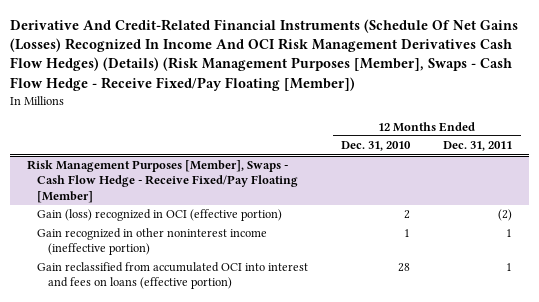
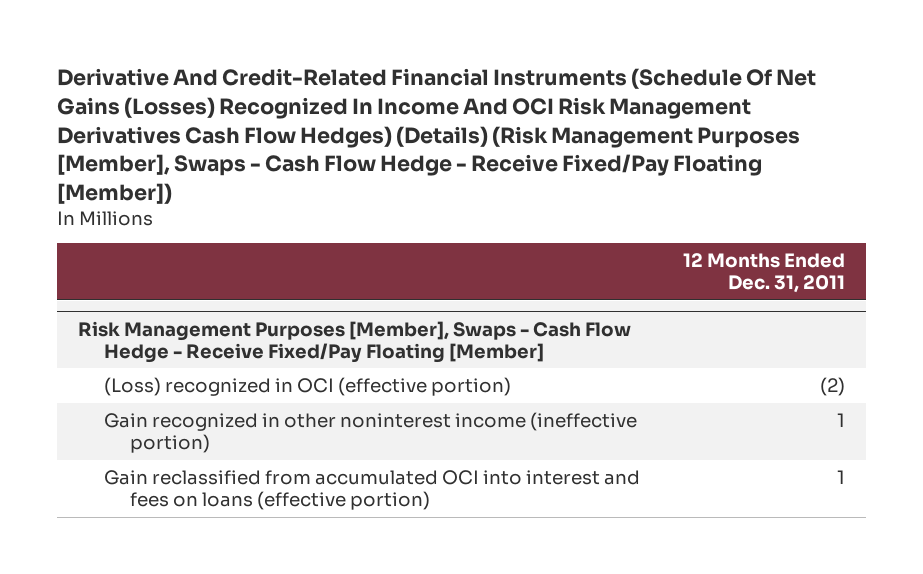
[341,141,412,152] Dec. 31, 2010 -> none
[37,209,283,222] Gain (loss) recognized in OCI (effective portion) -> [103,377,511,397] (Loss) recognized in OCI (effective portion)

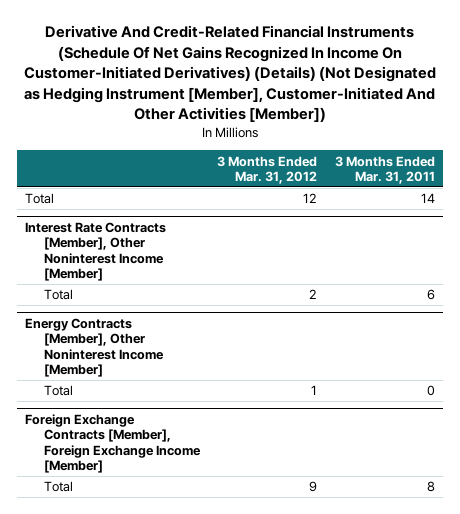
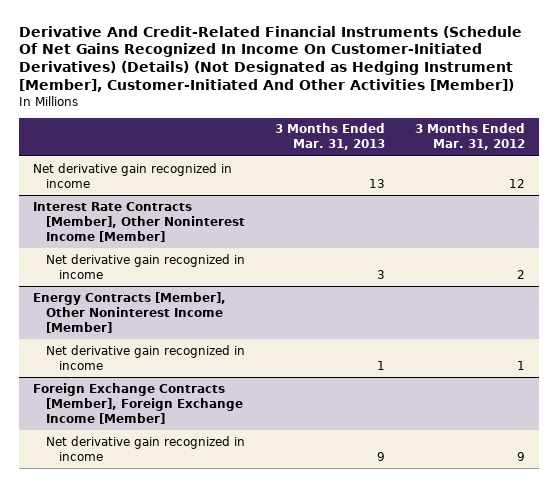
[334,155,435,184] 3 Months Ended Mar. 31, 2011 -> none
none -> [274,123,385,151] 3 Months Ended Mar. 31, 2013
[25,193,55,205] Total -> [33,162,233,188] Net derivative gain recognized in income
[43,289,73,301] Total -> [46,253,246,279] Net derivative gain recognized in income
[43,385,73,397] Total -> [46,344,246,370] Net derivative gain recognized in income
[43,481,73,493] Total -> [46,435,246,461] Net derivative gain recognized in income

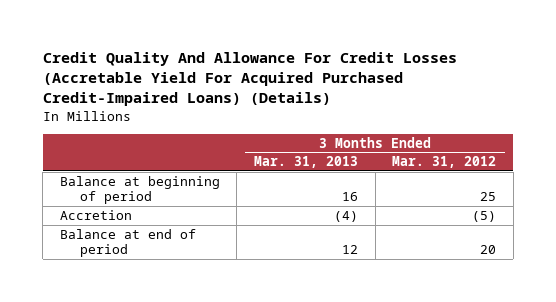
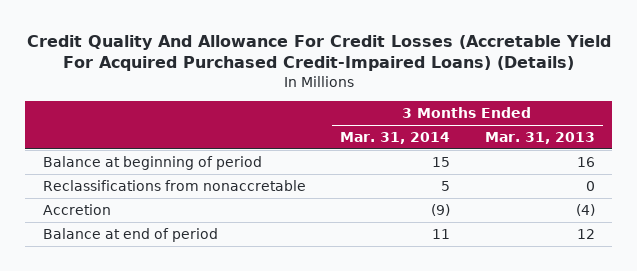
[392,156,497,169] Mar. 31, 2012 -> none
none -> [340,132,451,145] Mar. 31, 2014
none -> [42,179,306,191] Reclassifications from nonaccretable

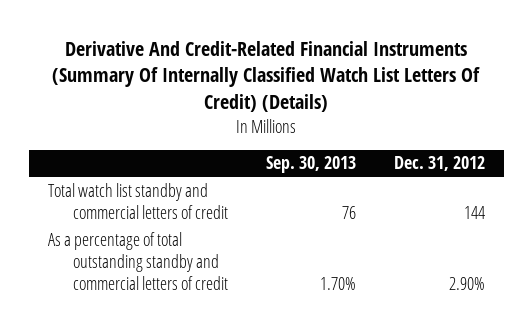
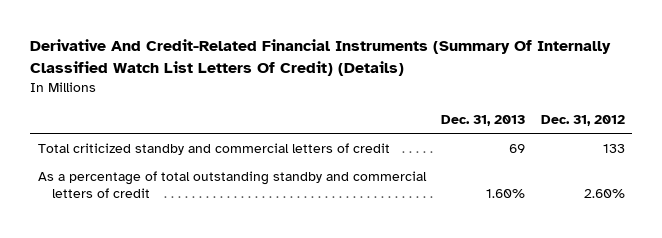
[266,156,357,174] Sep. 30, 2013 -> none
none -> [441,115,526,127] Dec. 31, 2013
[47,183,229,220] Total watch list standby and commercial letters of credit -> [37,142,390,155] Total criticized standby and commercial letters of credit
[463,206,485,220] 144 -> [602,143,625,153] 133
[448,277,485,291] 2.90% -> [583,189,625,199] 2.60%

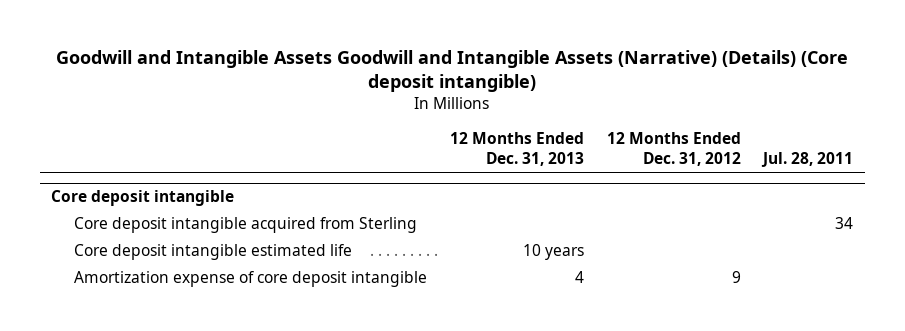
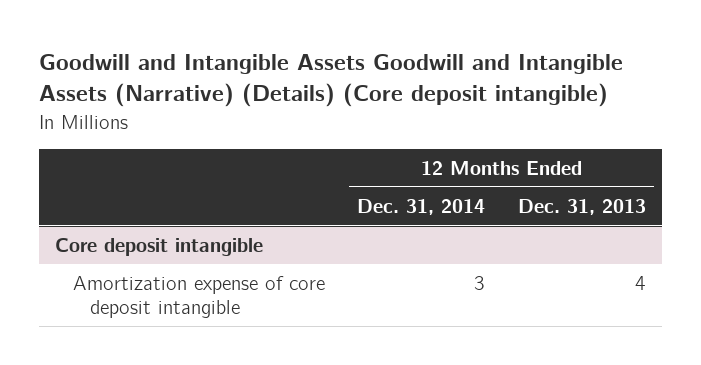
[606,132,741,167] 12 Months Ended Dec. 31, 2012 -> none
[761,152,854,168] Jul. 28, 2011 -> none
none -> [357,198,486,215] Dec. 31, 2014
[73,217,417,234] Core deposit intangible acquired from Sterling -> none
[73,244,352,261] Core deposit intangible estimated life -> none

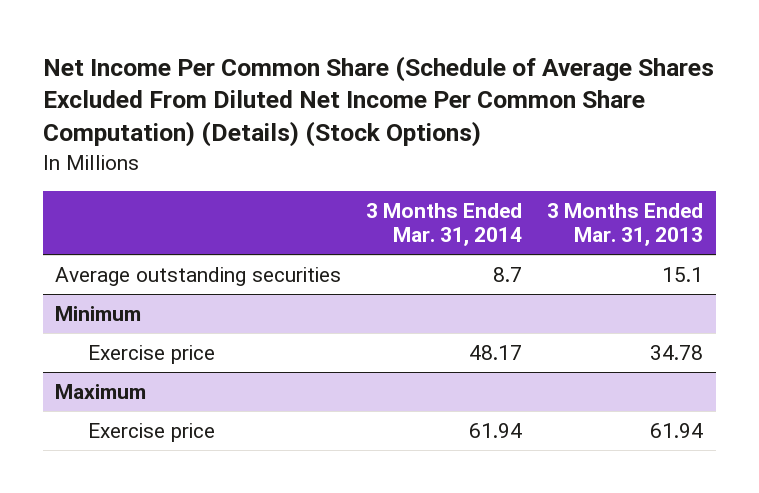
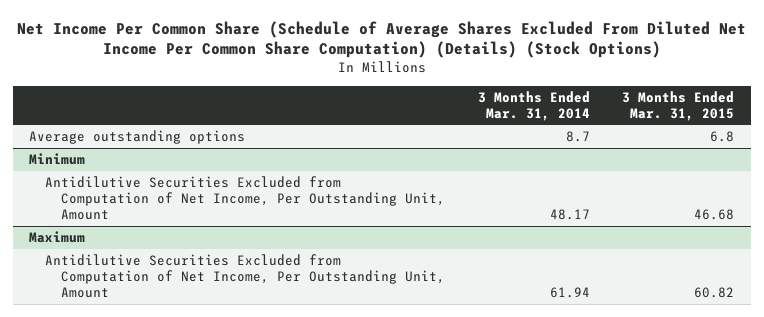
[547,202,704,247] 3 Months Ended Mar. 31, 2013 -> none
none -> [622,90,735,121] 3 Months Ended Mar. 31, 2015
[55,266,342,286] Average outstanding securities -> [29,130,246,145] Average outstanding options
[87,344,215,364] Exercise price -> [45,176,446,220] Antidilutive Securities Excluded from Computation of Net Income, Per Outstanding Unit, Amount
[87,422,215,442] Exercise price -> [45,254,446,298] Antidilutive Securities Excluded from Computation of Net Income, Per Outstanding Unit, Amount

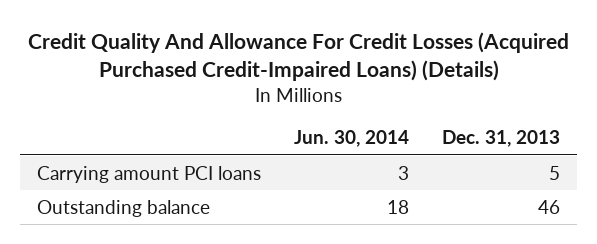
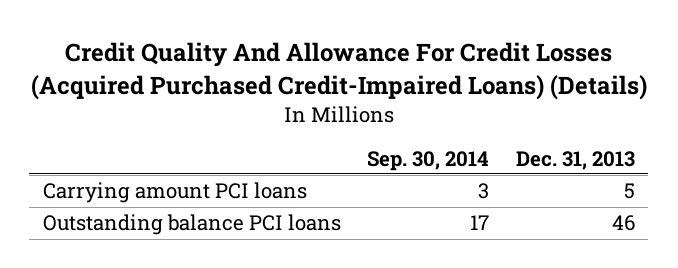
[294,130,410,148] Jun. 30, 2014 -> none
none -> [367,150,490,171] Sep. 30, 2014
[36,199,210,217] Outstanding balance -> [42,214,341,236] Outstanding balance PCI loans

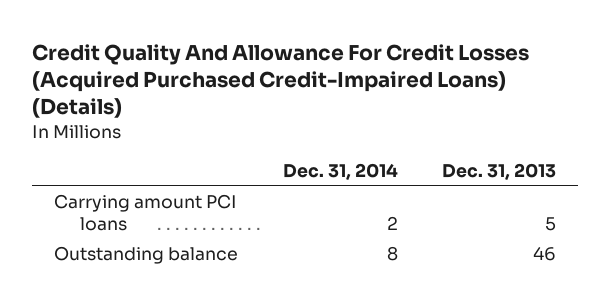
[367,150,490,171] Sep. 30, 2014 -> none
none -> [282,163,398,181] Dec. 31, 2014
[42,214,341,236] Outstanding balance PCI loans -> [54,246,239,265] Outstanding balance

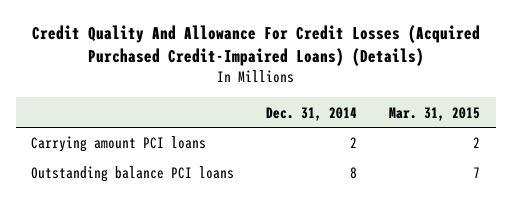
[441,163,556,181] Dec. 31, 2013 -> none
none -> [388,106,480,121] Mar. 31, 2015
[54,246,239,265] Outstanding balance -> [31,166,235,183] Outstanding balance PCI loans

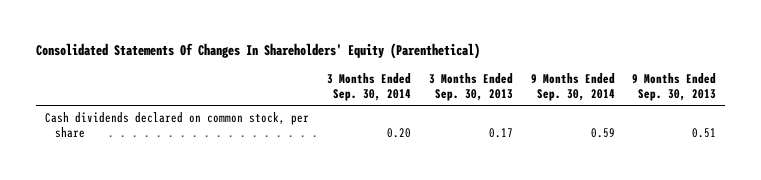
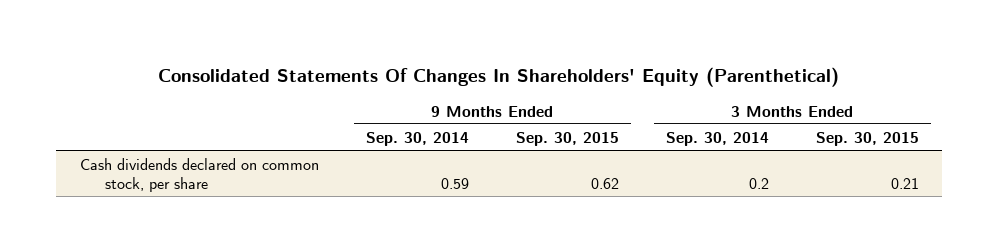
[428,73,513,101] 3 Months Ended Sep. 30, 2013 -> none
[632,73,717,101] 9 Months Ended Sep. 30, 2013 -> none
none -> [515,131,619,146] Sep. 30, 2015
none -> [815,131,919,146] Sep. 30, 2015
[386,127,411,138] 0.20 -> [748,177,769,189] 0.2

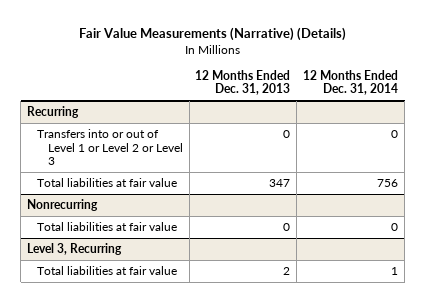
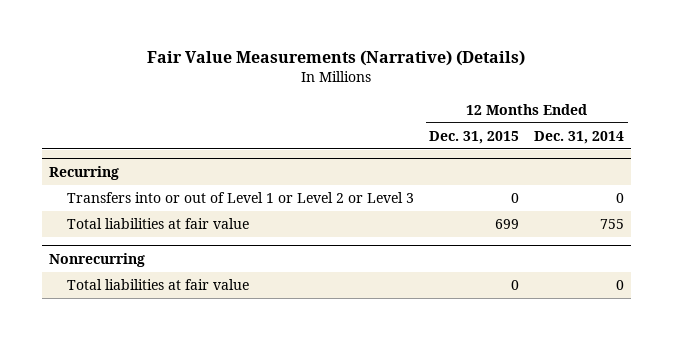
[195,69,291,96] 12 Months Ended Dec. 31, 2013 -> none
none -> [429,130,520,144] Dec. 31, 2015
[377,179,399,188] 756 -> [600,219,625,230] 755
[27,243,123,256] Level 3, Recurring -> none
[37,266,178,276] Total liabilities at fair value -> none

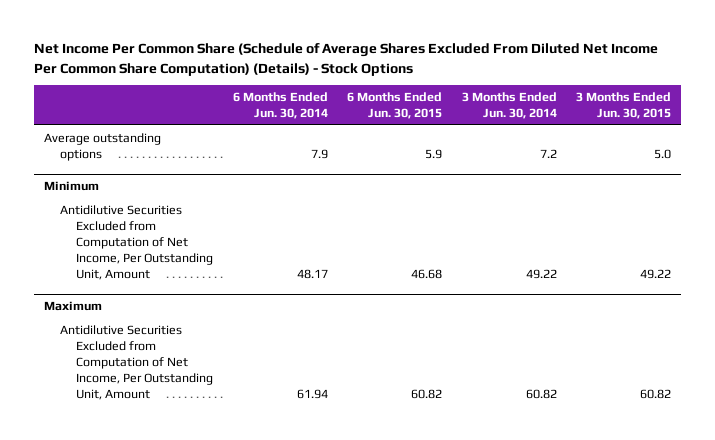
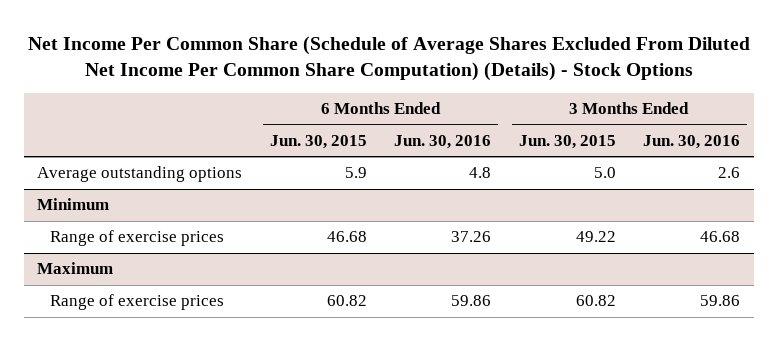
[232,91,328,119] 6 Months Ended Jun. 30, 2014 -> none
[461,91,557,119] 3 Months Ended Jun. 30, 2014 -> none
none -> [394,134,492,149] Jun. 30, 2016
none -> [643,134,741,149] Jun. 30, 2016
[60,205,214,281] Antidilutive Securities Excluded from Computation of Net Income, Per Outstanding Unit, Amount -> [50,230,225,247] Range of exercise prices
[60,325,214,401] Antidilutive Securities Excluded from Computation of Net Income, Per Outstanding Unit, Amount -> [50,294,225,311] Range of exercise prices

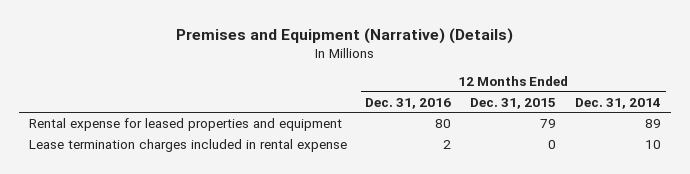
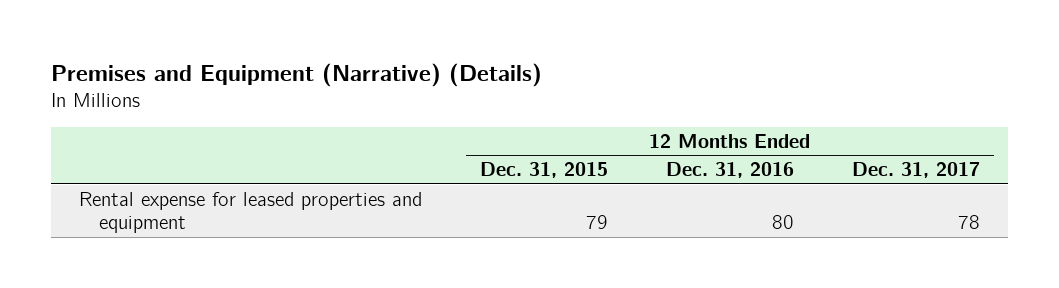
[575,97,662,109] Dec. 31, 2014 -> none
none -> [851,162,980,179] Dec. 31, 2017
[28,139,347,153] Lease termination charges included in rental expense -> none

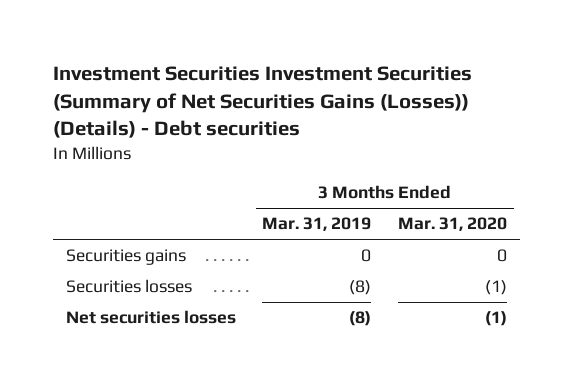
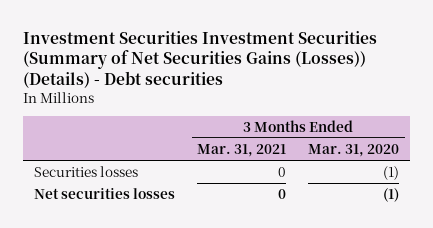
[262,217,372,232] Mar. 31, 2019 -> none
none -> [197,143,287,157] Mar. 31, 2021
[65,249,186,266] Securities gains -> none

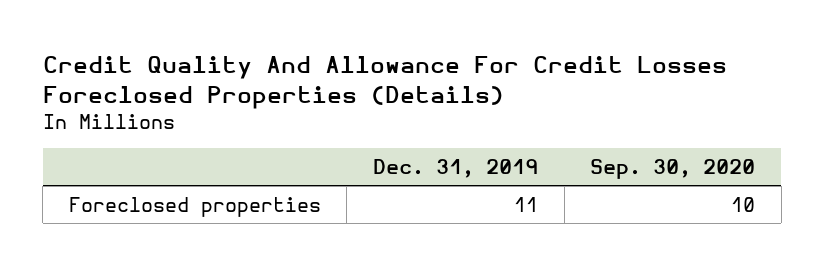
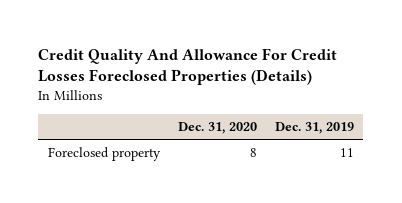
[590,158,756,179] Sep. 30, 2020 -> none
none -> [177,122,257,135] Dec. 31, 2020
[68,196,321,217] Foreclosed properties -> [47,147,161,162] Foreclosed property

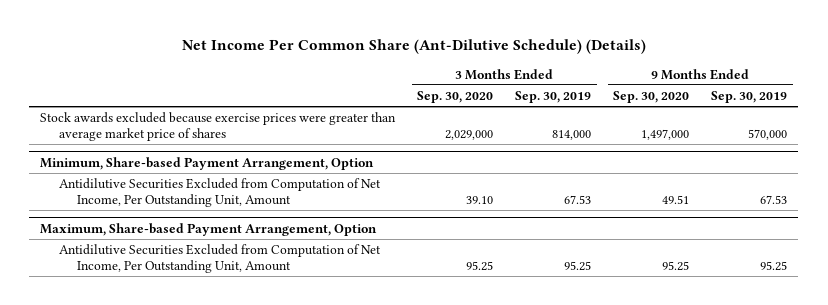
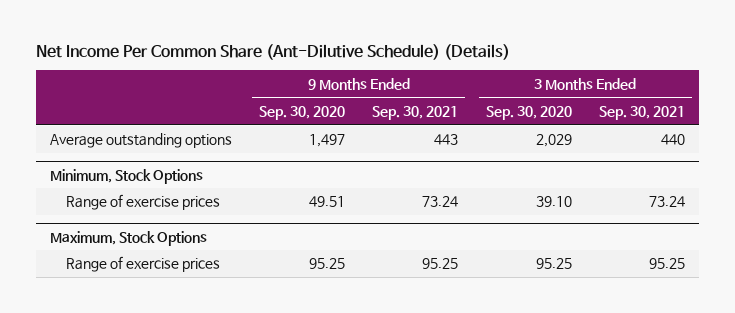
[515,90,592,103] Sep. 30, 2019 -> none
[711,90,788,103] Sep. 30, 2019 -> none
none -> [372,105,459,120] Sep. 30, 2021
none -> [598,105,685,120] Sep. 30, 2021
[40,112,397,141] Stock awards excluded because exercise prices were greater than average market price of shares -> none
[40,157,375,171] Minimum, Share-based Payment Arrangement, Option -> none
[40,223,378,237] Maximum, Share-based Payment Arrangement, Option -> none
none -> [49,133,232,149] Average outstanding options
none -> [49,168,203,184] Minimum, Stock Options
[58,178,381,207] Antidilutive Securities Excluded from Computation of Net Income, Per Outstanding Unit, Amount -> [66,194,221,211] Range of exercise prices
none -> [49,230,207,246] Maximum, Stock Options
[58,244,381,273] Antidilutive Securities Excluded from Computation of Net Income, Per Outstanding Unit, Amount -> [66,256,221,273] Range of exercise prices

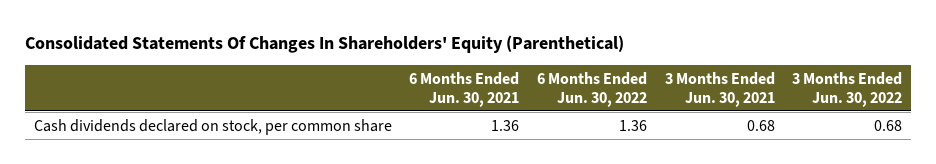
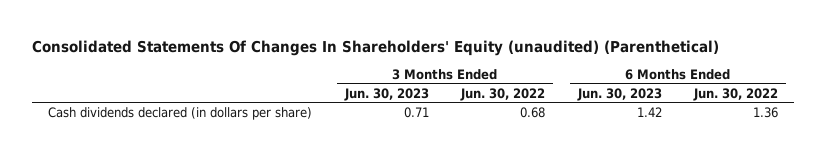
[24,35,624,54] Consolidated Statements Of Changes In Shareholders' Equity (Parenthetical) -> [32,40,720,57] Consolidated Statements Of Changes In Shareholders' Equity (unaudited) (Parenthetical)
[409,71,520,107] 6 Months Ended Jun. 30, 2021 -> none
[664,71,775,107] 3 Months Ended Jun. 30, 2021 -> none
none -> [343,87,429,101] Jun. 30, 2023
none -> [576,87,662,101] Jun. 30, 2023
[33,118,392,135] Cash dividends declared on stock, per common share -> [48,106,313,120] Cash dividends declared (in dollars per share)

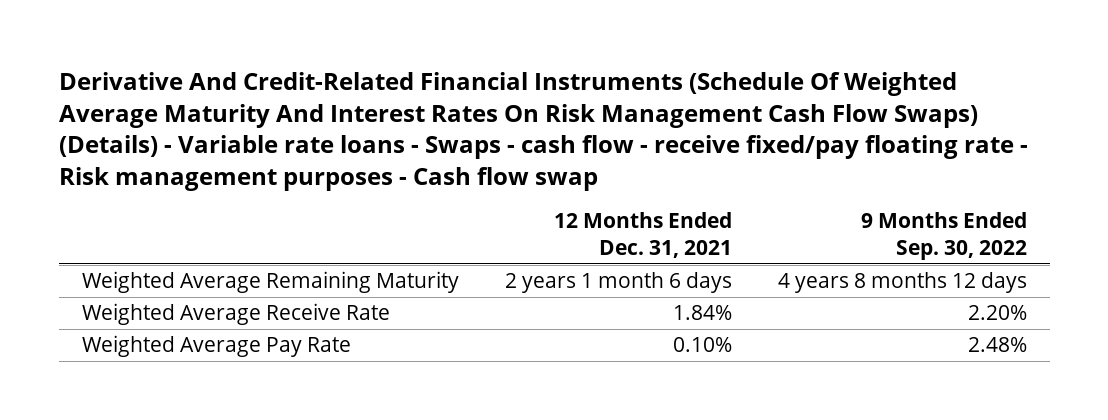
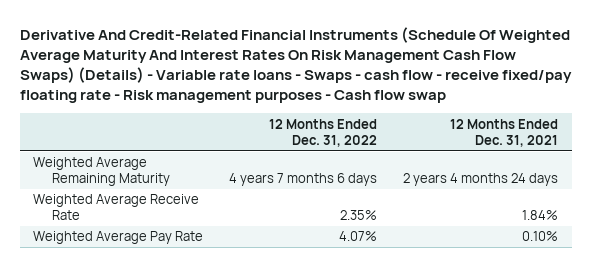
[860,212,1027,260] 9 Months Ended Sep. 30, 2022 -> none
none -> [269,118,378,147] 12 Months Ended Dec. 31, 2022
[504,272,732,294] 2 years 1 month 6 days -> [403,173,559,187] 2 years 4 months 24 days

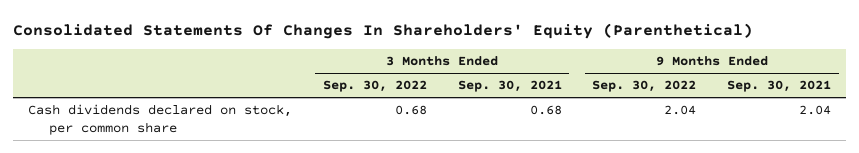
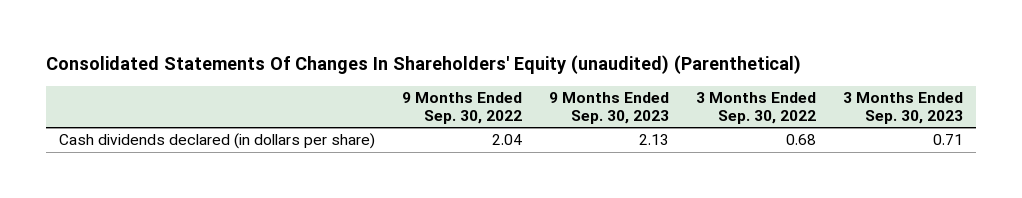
[12,22,753,39] Consolidated Statements Of Changes In Shareholders' Equity (Parenthetical) -> [45,55,801,75] Consolidated Statements Of Changes In Shareholders' Equity (unaudited) (Parenthetical)
[457,80,562,93] Sep. 30, 2021 -> none
[727,80,832,93] Sep. 30, 2021 -> none
none -> [549,91,670,125] 9 Months Ended Sep. 30, 2023
none -> [842,91,963,125] 3 Months Ended Sep. 30, 2023
[28,104,293,135] Cash dividends declared on stock, per common share -> [59,133,376,150] Cash dividends declared (in dollars per share)

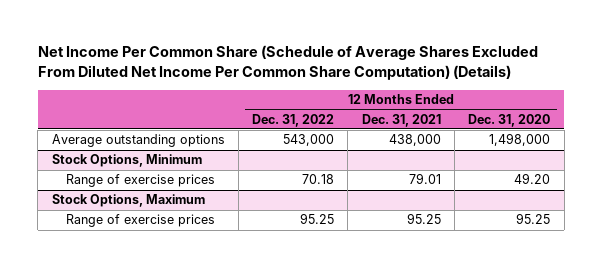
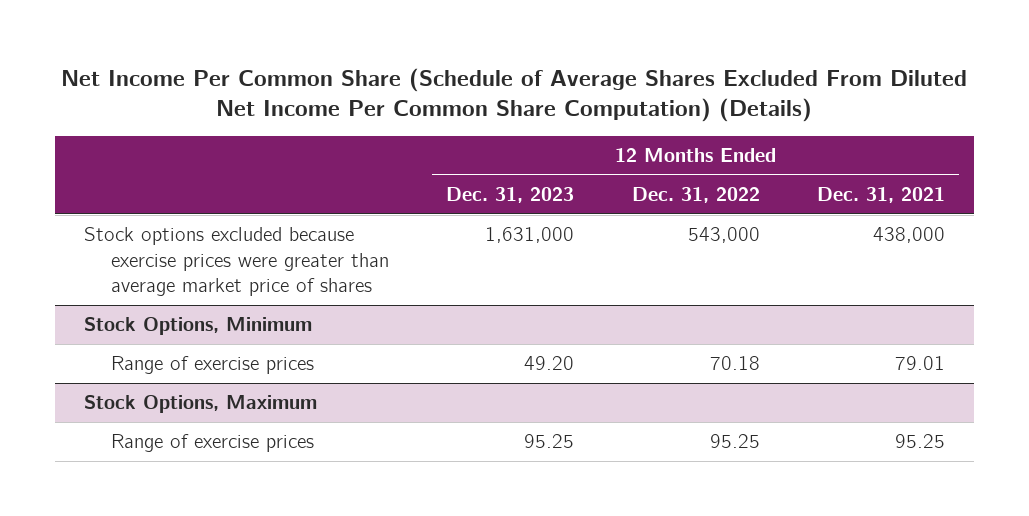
[468,113,551,127] Dec. 31, 2020 -> none
none -> [446,186,575,203] Dec. 31, 2023
[51,134,225,148] Average outstanding options -> [83,227,390,297] Stock options excluded because exercise prices were greater than average market price of shares

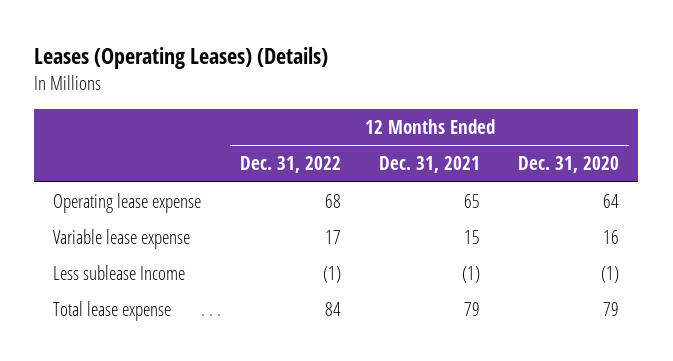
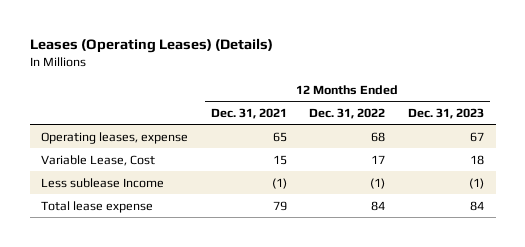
[518,156,620,174] Dec. 31, 2020 -> none
none -> [408,107,485,119] Dec. 31, 2023
[53,192,202,213] Operating lease expense -> [41,131,189,144] Operating leases, expense
[53,228,191,249] Variable lease expense -> [41,154,156,166] Variable Lease, Cost

